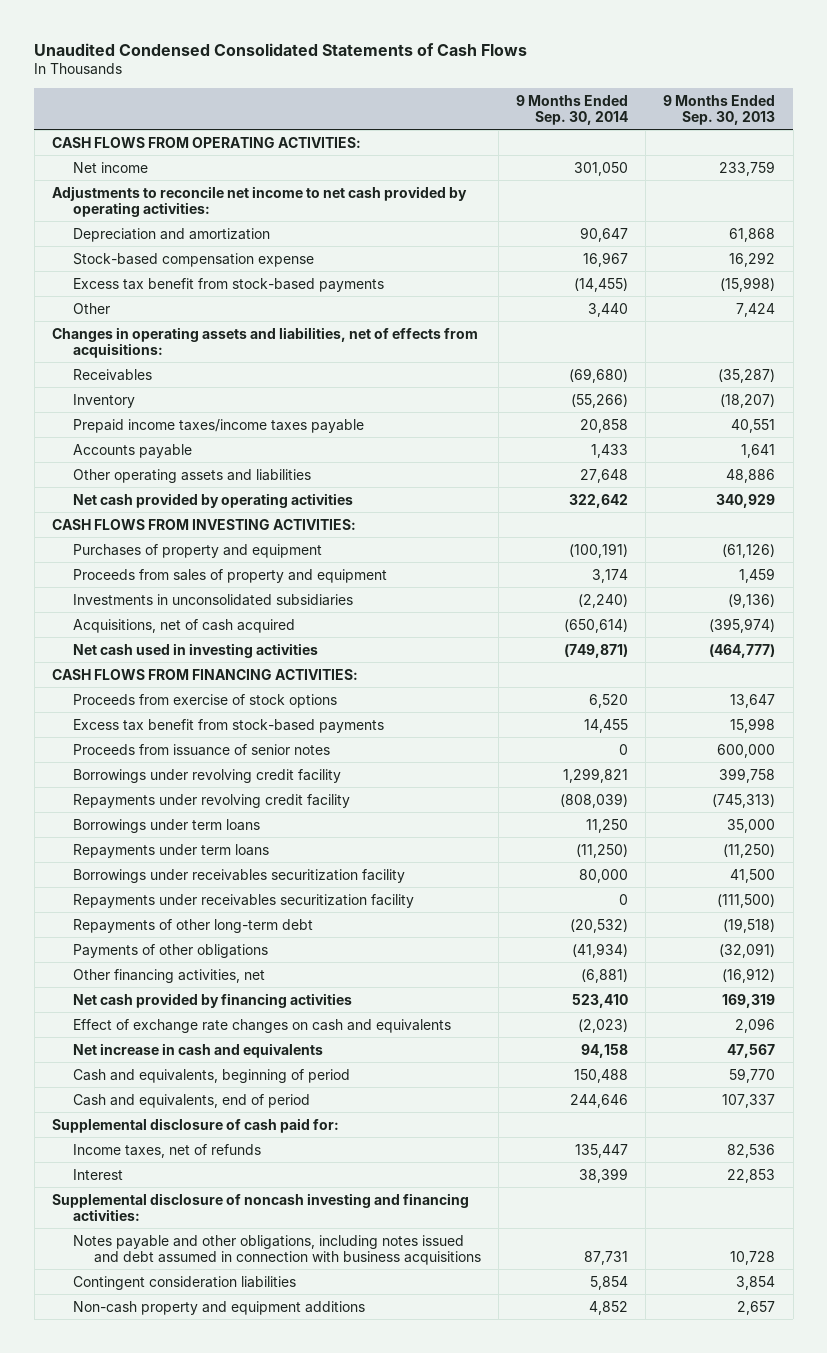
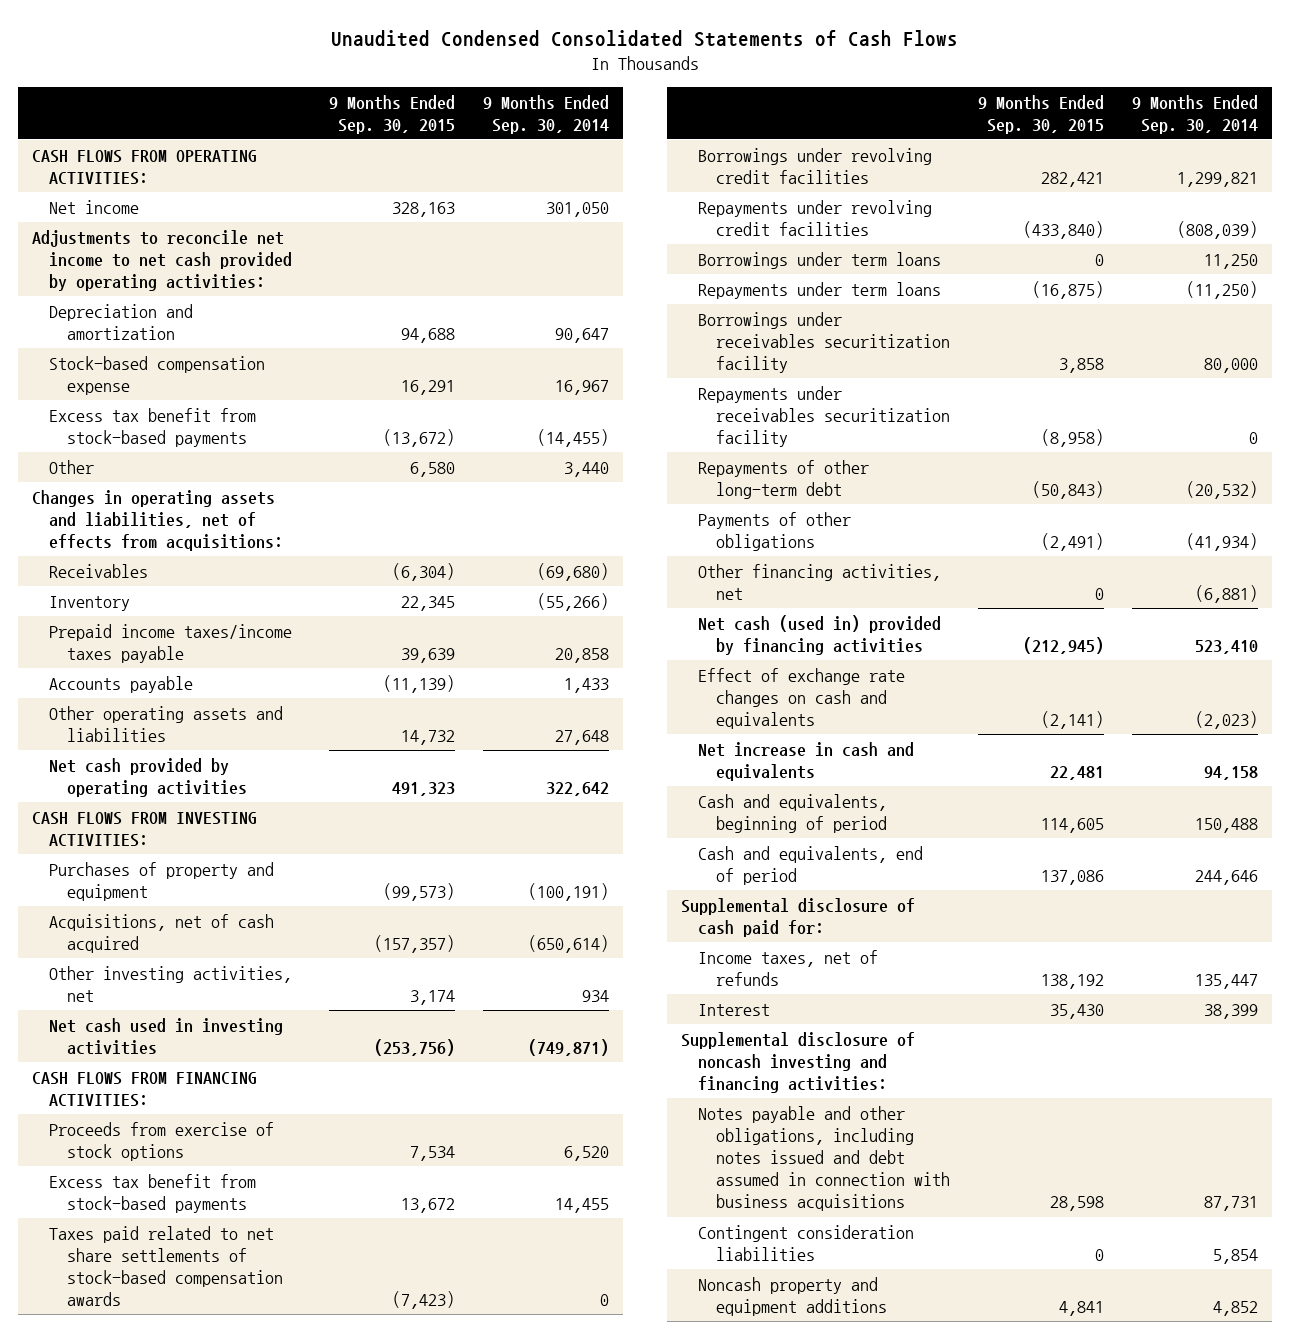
[663,94,776,125] 9 Months Ended Sep. 30, 2013 -> none
none -> [328,94,455,134] 9 Months Ended Sep. 30, 2015
[72,568,387,583] Proceeds from sales of property and equipment -> none
[72,593,353,606] Investments in unconsolidated subsidiaries -> none
none -> [49,965,293,1002] Other investing activities, net
[72,743,330,756] Proceeds from issuance of senior notes -> none
none -> [49,1225,283,1307] Taxes paid related to net share settlements of stock-based compensation awards
[72,768,341,783] Borrowings under revolving credit facility -> [698,147,933,184] Borrowings under revolving credit facilities
[72,793,350,808] Repayments under revolving credit facility -> [698,199,933,236] Repayments under revolving credit facilities
[72,992,352,1008] Net cash provided by financing activities -> [698,614,942,655] Net cash (used in) provided by financing activities
[72,1300,365,1315] Non-cash property and equipment additions -> [698,1276,888,1316] Noncash property and equipment additions

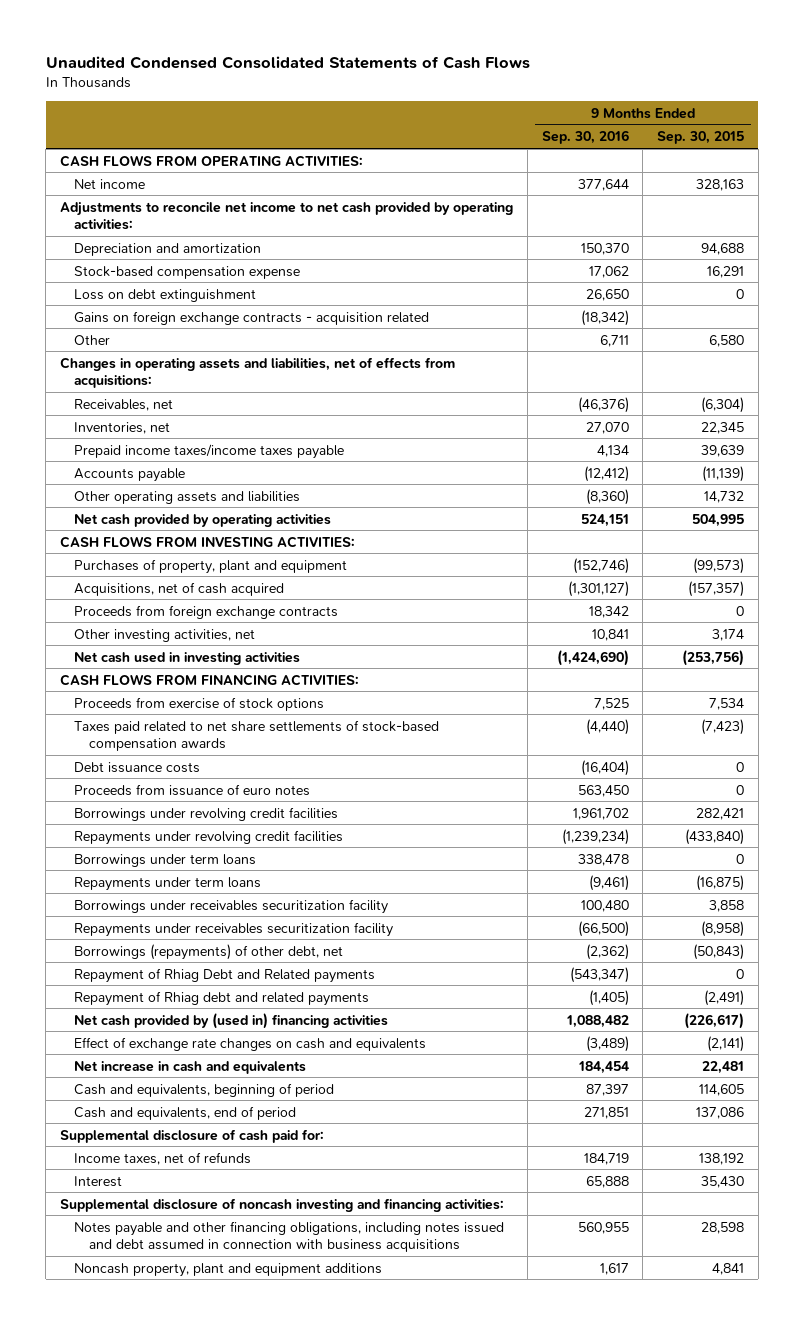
[482,94,609,134] 9 Months Ended Sep. 30, 2014 -> none
none -> [541,130,629,145] Sep. 30, 2016
[49,407,257,447] Excess tax benefit from stock-based payments -> none
none -> [74,288,257,302] Loss on debt extinguishment
none -> [74,310,430,325] Gains on foreign exchange contracts - acquisition related
[49,563,149,578] Receivables -> [74,398,174,411] Receivables, net
[49,595,131,611] Inventory -> [74,421,171,434] Inventories, net
[391,781,455,796] 491,323 -> [692,513,745,527] 504,995
[49,861,275,901] Purchases of property and equipment -> [74,558,348,574] Purchases of property, plant and equipment
none -> [74,604,339,619] Proceeds from foreign exchange contracts
[49,1173,257,1213] Excess tax benefit from stock-based payments -> none
none -> [74,761,201,773] Debt issuance costs
none -> [74,783,311,796] Proceeds from issuance of euro notes
[698,563,942,600] Other financing activities, net -> none
[698,459,870,499] Repayments of other long-term debt -> [74,943,344,960] Borrowings (repayments) of other debt, net
none -> [74,967,376,983] Repayment of Rhiag Debt and Related payments
[698,511,852,551] Payments of other obligations -> [74,990,370,1006] Repayment of Rhiag debt and related payments
[698,614,942,655] Net cash (used in) provided by financing activities -> [74,1012,389,1029] Net cash provided by (used in) financing activities
[1023,636,1105,654] (212,945) -> [684,1012,745,1029] (226,617)
[698,1224,915,1261] Contingent consideration liabilities -> none
[698,1105,951,1212] Notes payable and other obligations, including notes issued and debt assumed in connection with business acquisitions -> [74,1220,505,1252] Notes payable and other financing obligations, including notes issued and debt assumed in connection with business acquisitions
[698,1276,888,1316] Noncash property and equipment additions -> [74,1262,383,1277] Noncash property, plant and equipment additions

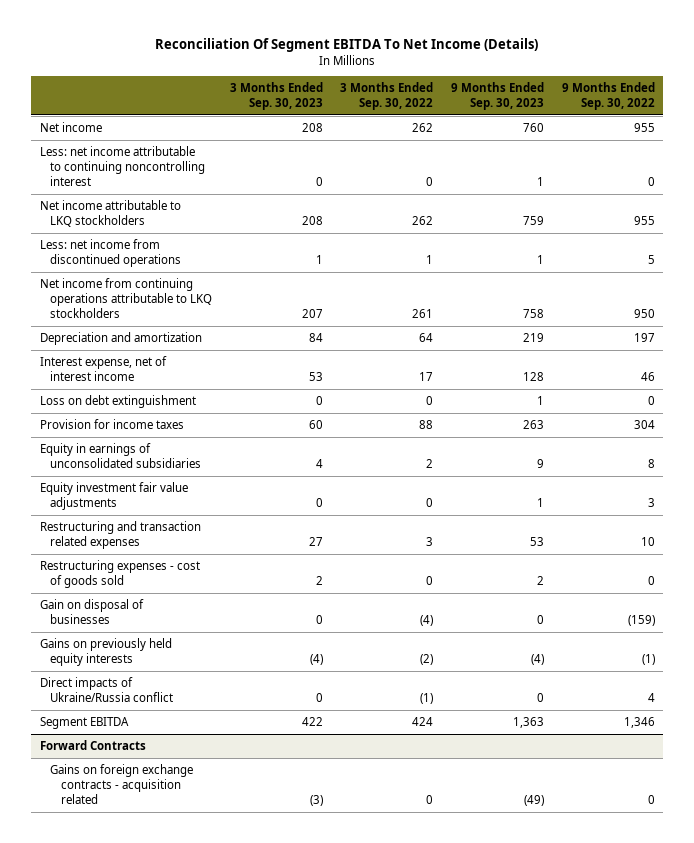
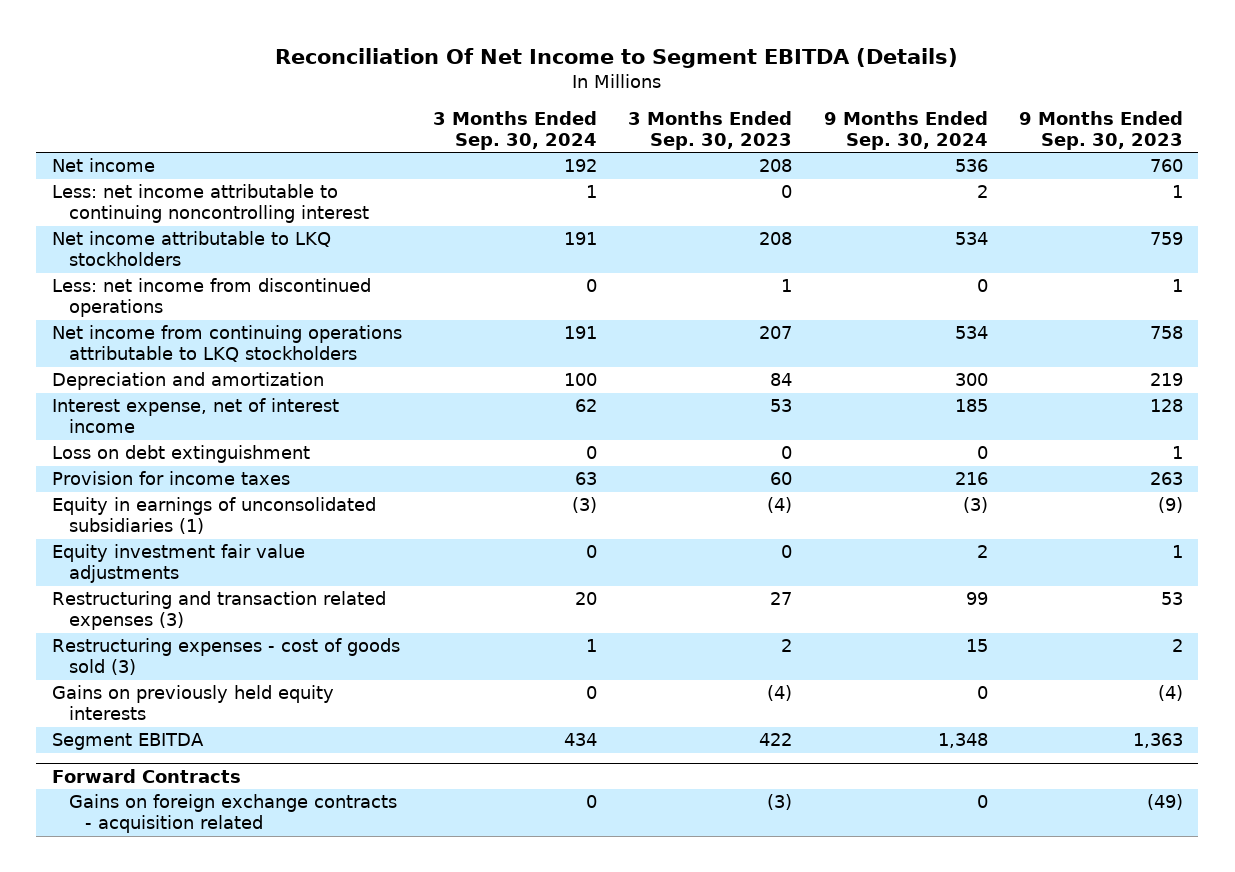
[155,38,539,53] Reconciliation Of Segment EBITDA To Net Income (Details) -> [275,47,959,68] Reconciliation Of Net Income to Segment EBITDA (Details)
[340,81,434,110] 3 Months Ended Sep. 30, 2022 -> none
[561,81,655,110] 9 Months Ended Sep. 30, 2022 -> none
none -> [433,110,598,150] 3 Months Ended Sep. 30, 2024
none -> [823,110,988,150] 9 Months Ended Sep. 30, 2024
[39,442,202,468] Equity in earnings of unconsolidated subsidiaries -> [51,497,376,535] Equity in earnings of unconsolidated subsidiaries (1)
[315,458,323,468] 4 -> [767,497,793,514] (4)
[536,458,544,468] 9 -> [1157,497,1183,514] (9)
[39,598,144,624] Gain on disposal of businesses -> none
[39,520,201,549] Restructuring and transaction related expenses -> [51,591,386,631] Restructuring and transaction related expenses (3)
[39,559,200,588] Restructuring expenses - cost of goods sold -> [51,638,400,676] Restructuring expenses - cost of goods sold (3)
[39,676,174,702] Direct impacts of Ukraine/Russia conflict -> none

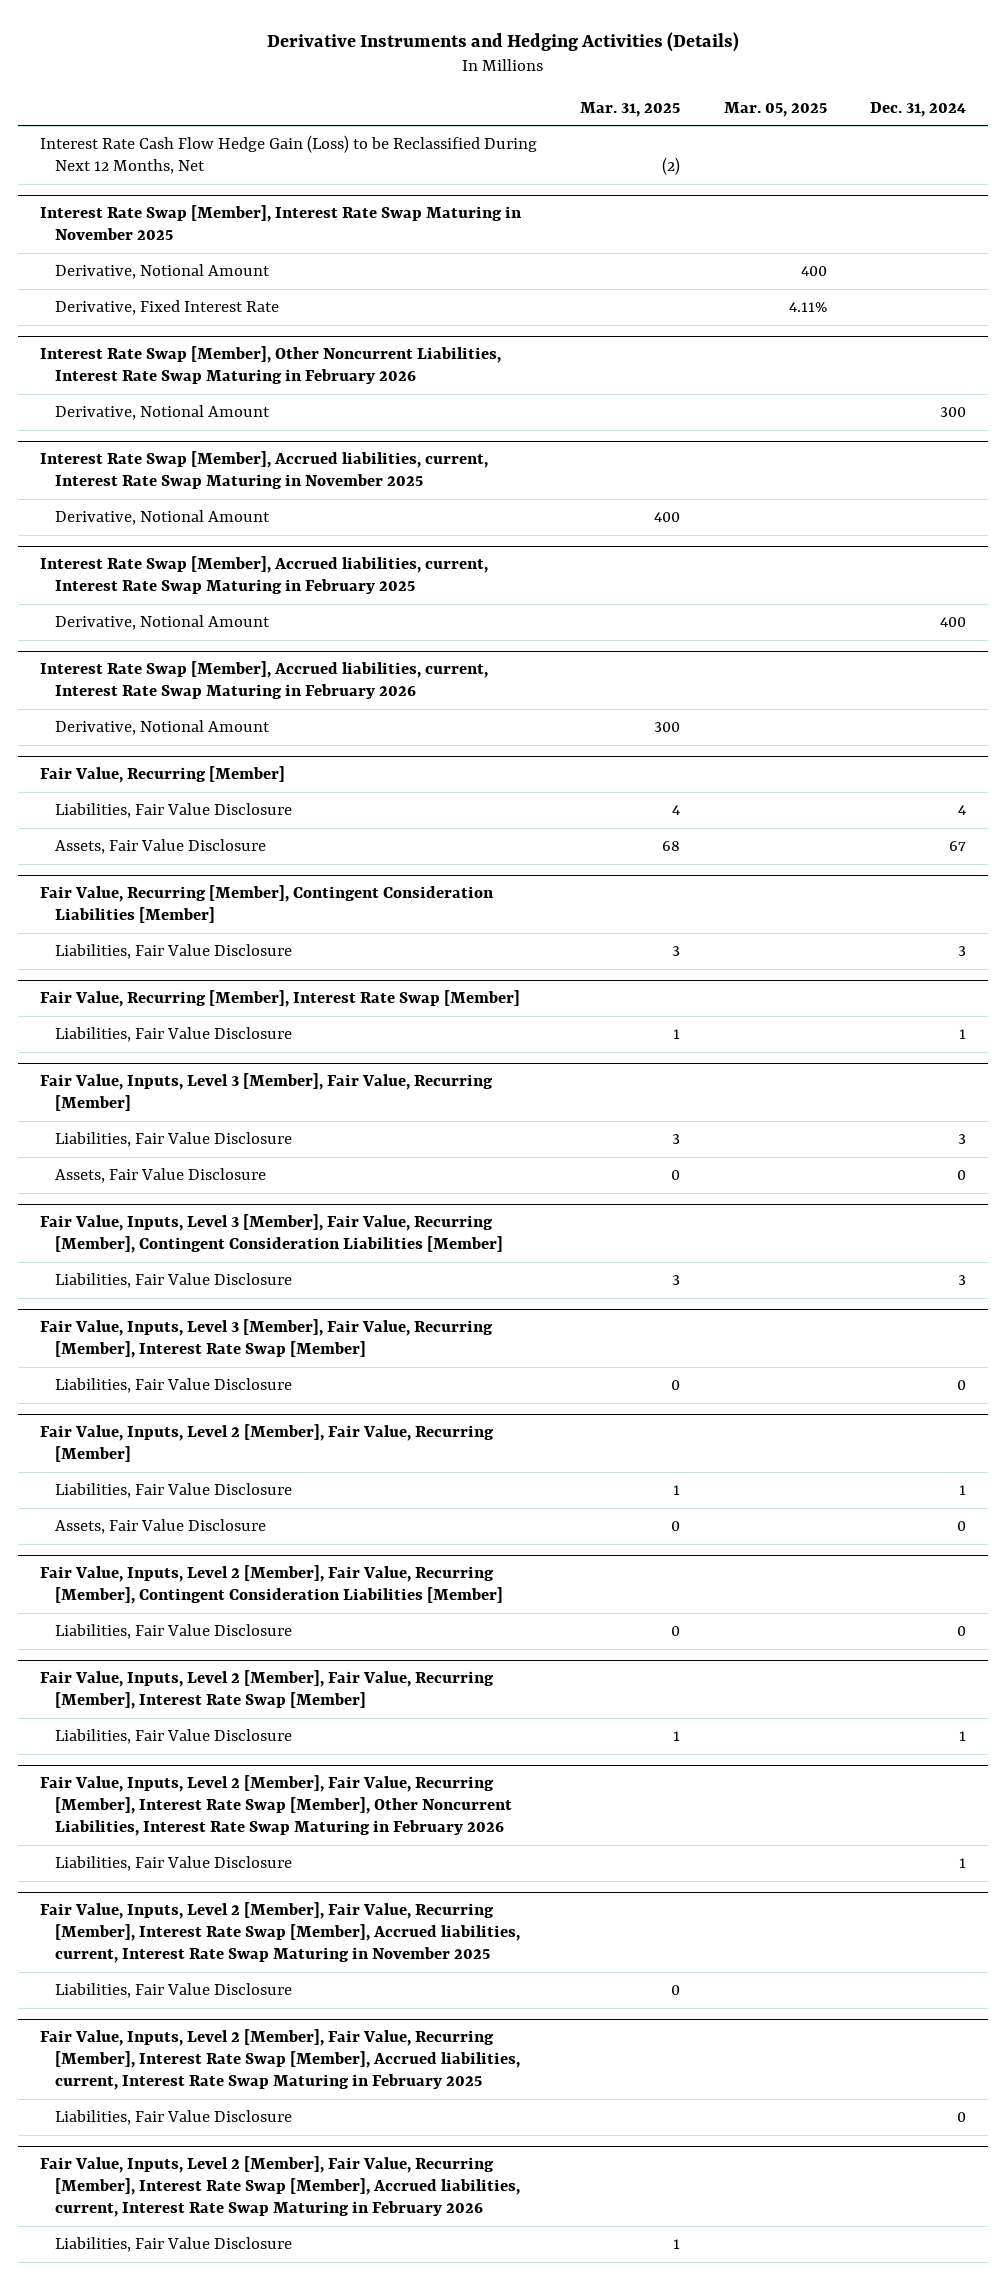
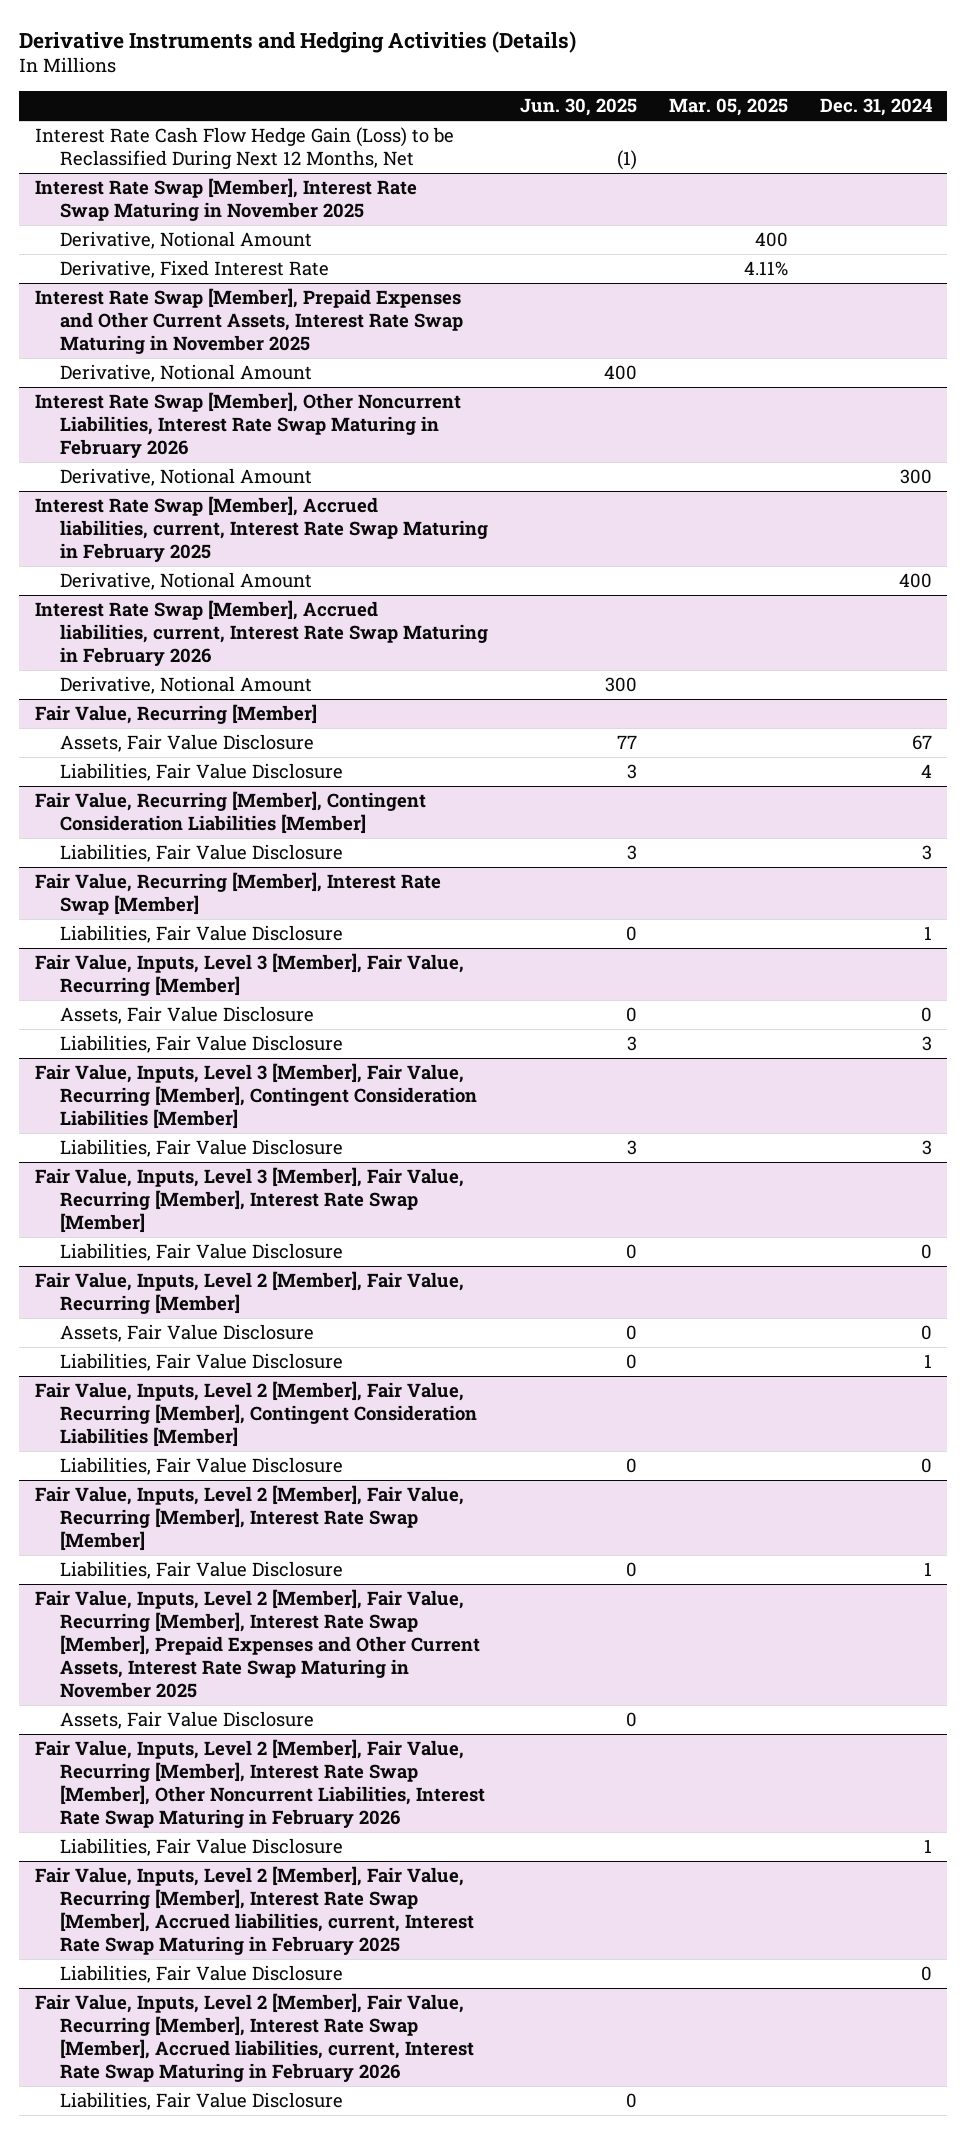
[580,101,681,117] Mar. 31, 2025 -> none
none -> [519,98,637,117] Jun. 30, 2025
none -> [34,288,464,355] Interest Rate Swap [Member], Prepaid Expenses and Other Current Assets, Interest Rate Swap Maturing in November 2025
none -> [60,364,313,383] Derivative, Notional Amount
[39,451,488,490] Interest Rate Swap [Member], Accrued liabilities, current, Interest Rate Swap Maturing in November 2025 -> none
[55,510,271,526] Derivative, Notional Amount -> none
[55,803,293,819] Liabilities, Fair Value Disclosure -> [60,763,344,782] Liabilities, Fair Value Disclosure
[55,1132,293,1148] Liabilities, Fair Value Disclosure -> [60,1035,344,1054] Liabilities, Fair Value Disclosure
[55,1483,293,1499] Liabilities, Fair Value Disclosure -> [60,1353,344,1372] Liabilities, Fair Value Disclosure
none -> [34,1589,481,1698] Fair Value, Inputs, Level 2 [Member], Fair Value, Recurring [Member], Interest Rate Swap [Member], Prepaid Expenses and Other Current Assets, Interest Rate Swap Maturing in November 2025
none -> [60,1711,315,1730] Assets, Fair Value Disclosure
[39,1902,521,1964] Fair Value, Inputs, Level 2 [Member], Fair Value, Recurring [Member], Interest Rate Swap [Member], Accrued liabilities, current, Interest Rate Swap Maturing in November 2025 -> none
[55,1983,293,1999] Liabilities, Fair Value Disclosure -> none

